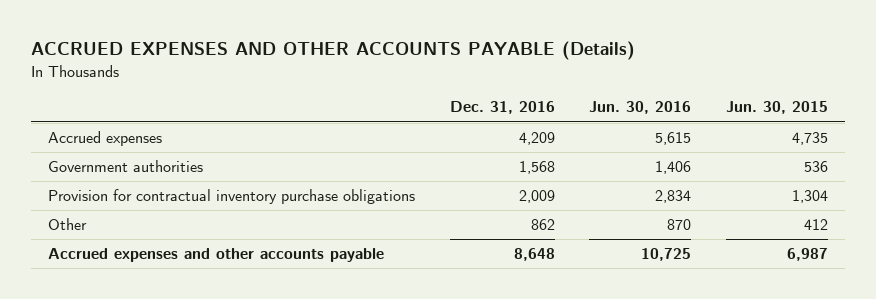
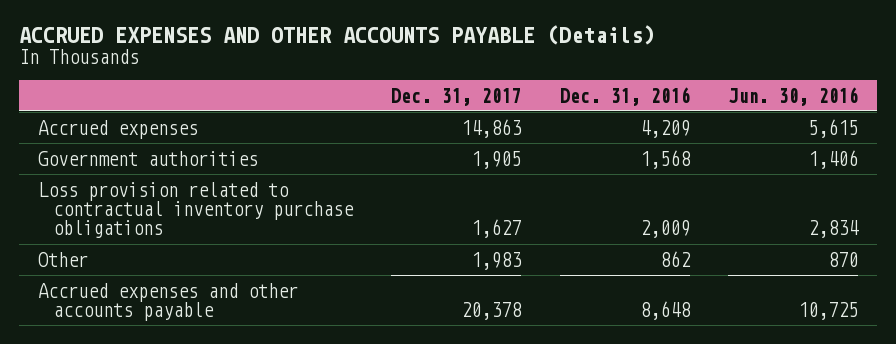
[725,101,828,115] Jun. 30, 2015 -> none
none -> [391,87,522,106] Dec. 31, 2017
[48,189,416,205] Provision for contractual inventory purchase obligations -> [37,181,354,239] Loss provision related to contractual inventory purchase obligations

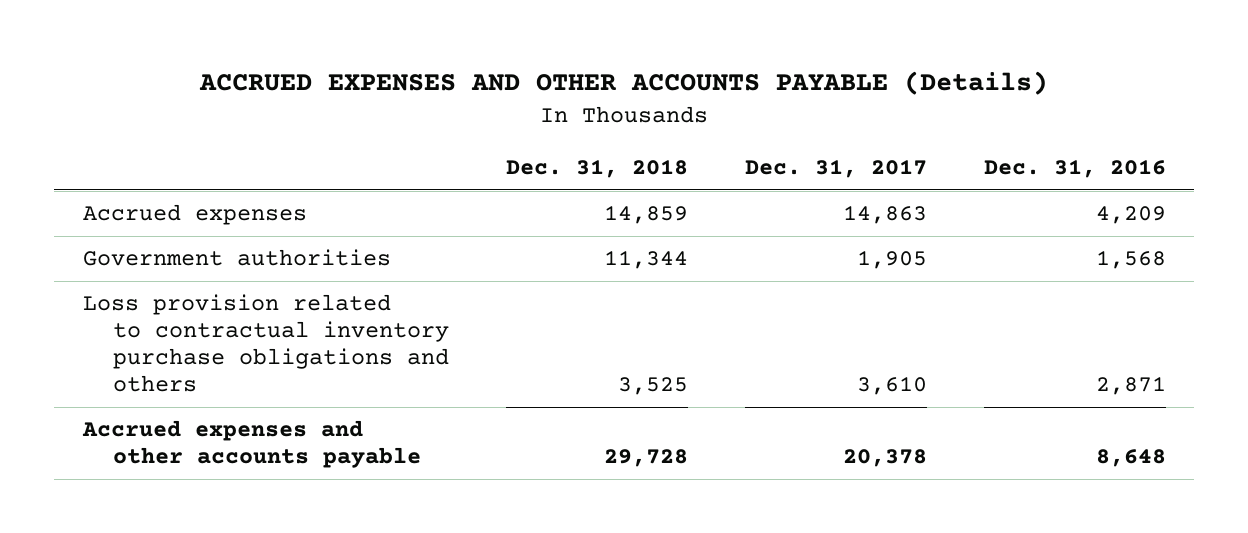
[728,86,859,106] Jun. 30, 2016 -> none
none -> [506,159,689,179] Dec. 31, 2018
[37,251,88,267] Other -> none
[37,181,354,239] Loss provision related to contractual inventory purchase obligations -> [82,294,450,393] Loss provision related to contractual inventory purchase obligations and others
[471,219,522,239] 1,627 -> [857,376,928,396] 3,610
[639,220,690,239] 2,009 -> [1095,376,1166,396] 2,871

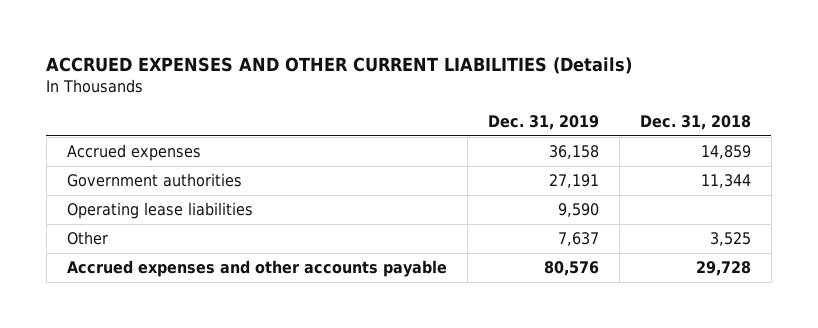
[199,71,1049,96] ACCRUED EXPENSES AND OTHER ACCOUNTS PAYABLE (Details) -> [46,56,633,74] ACCRUED EXPENSES AND OTHER CURRENT LIABILITIES (Details)
[745,159,928,179] Dec. 31, 2017 -> none
[983,159,1166,179] Dec. 31, 2016 -> none
none -> [487,115,599,131] Dec. 31, 2019
none -> [66,202,253,220] Operating lease liabilities
[82,294,450,393] Loss provision related to contractual inventory purchase obligations and others -> [66,231,108,246] Other

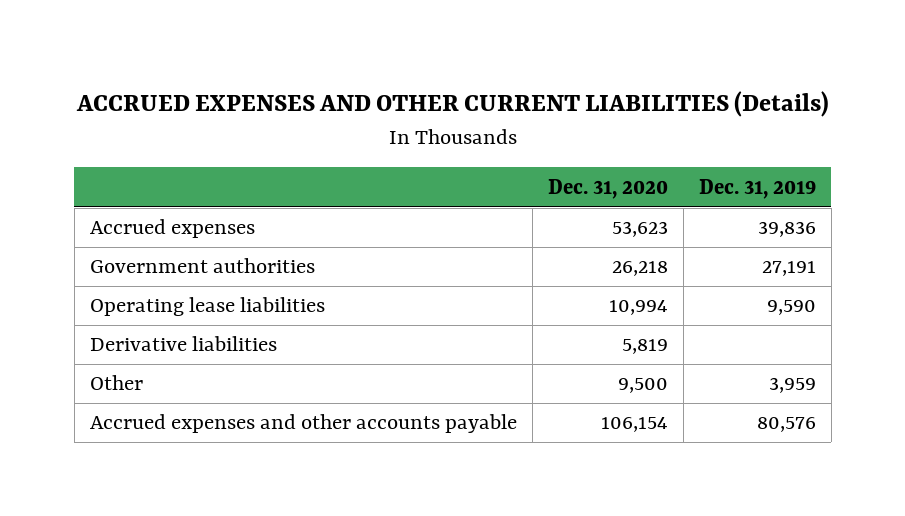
[639,115,751,131] Dec. 31, 2018 -> none
none -> [547,178,668,199] Dec. 31, 2020
[548,145,599,160] 36,158 -> [757,221,816,238] 39,836
none -> [89,336,277,352] Derivative liabilities
[557,232,599,247] 7,637 -> [768,377,816,394] 3,959

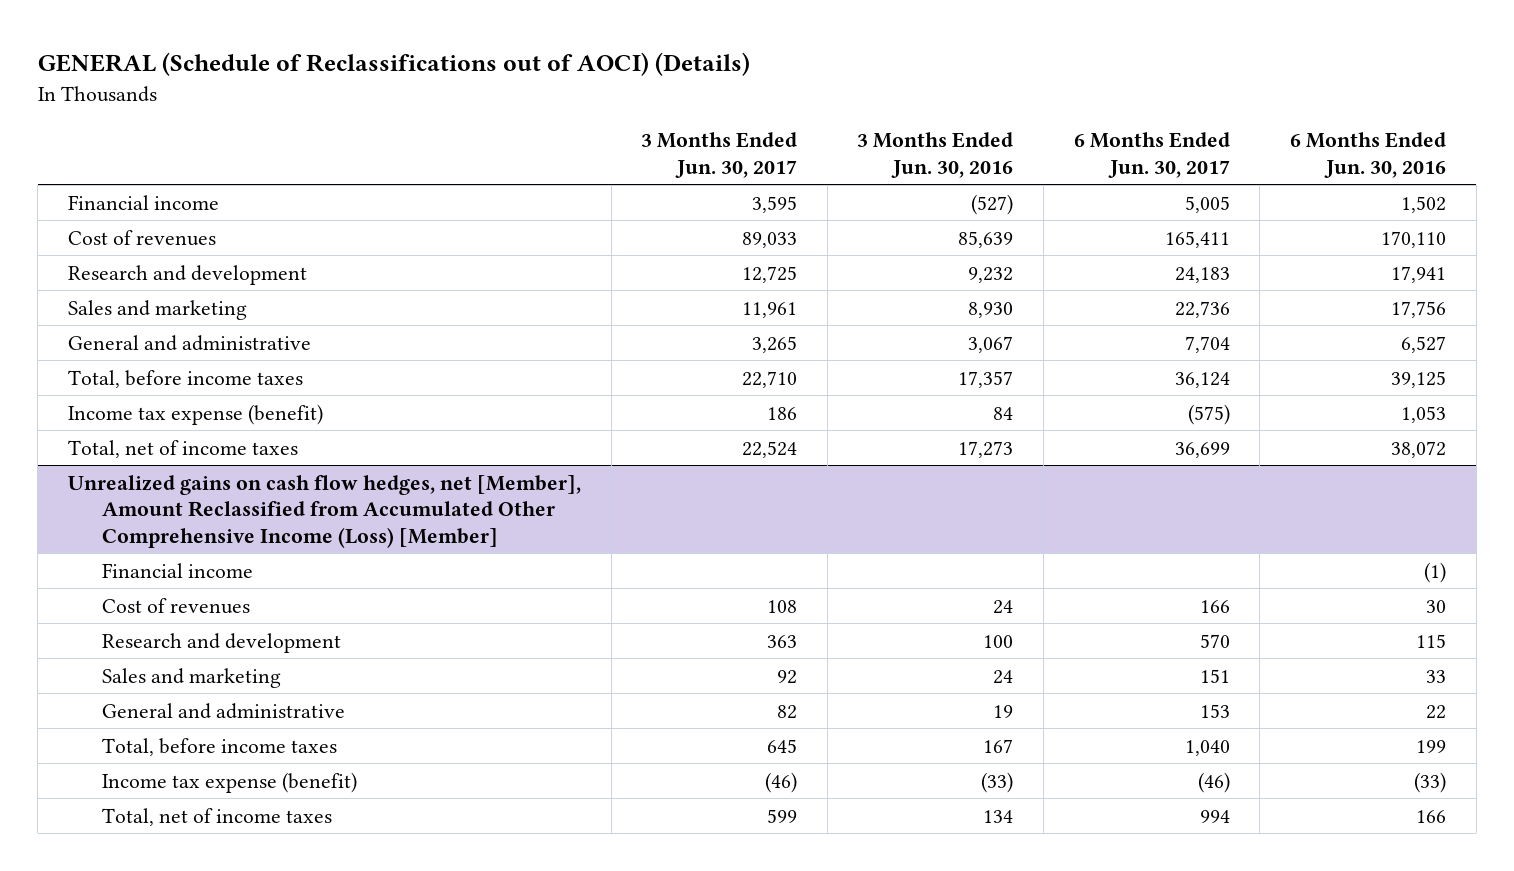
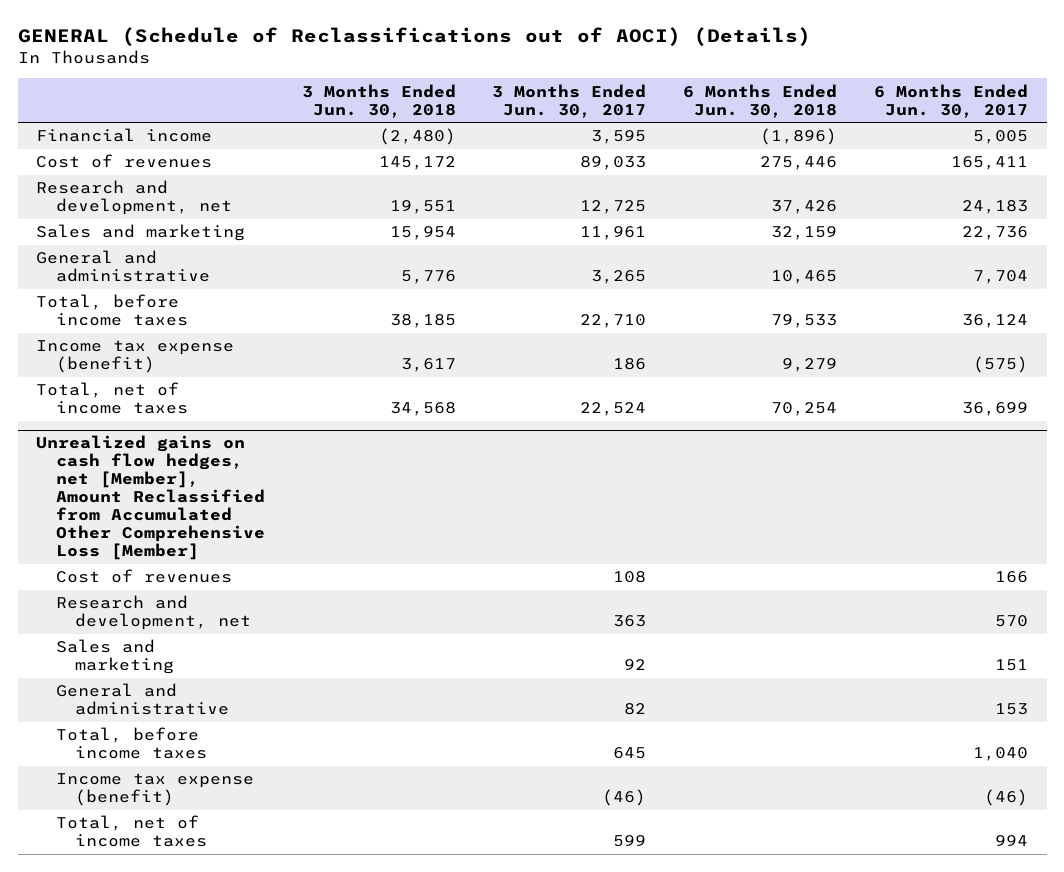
[857,132,1014,178] 3 Months Ended Jun. 30, 2016 -> none
[1289,132,1446,178] 6 Months Ended Jun. 30, 2016 -> none
none -> [301,83,456,118] 3 Months Ended Jun. 30, 2018
none -> [683,83,838,118] 6 Months Ended Jun. 30, 2018
[67,264,307,285] Research and development -> [36,180,232,216] Research and development, net
[101,562,253,578] Financial income -> none
[67,474,581,548] Unrealized gains on cash flow hedges, net [Member], Amount Reclassified from Accumulated Other Comprehensive Income (Loss) [Member] -> [36,435,265,561] Unrealized gains on cash flow hedges, net [Member], Amount Reclassified from Accumulated Other Comprehensive Loss [Member]
[101,632,341,653] Research and development -> [55,595,251,631] Research and development, net

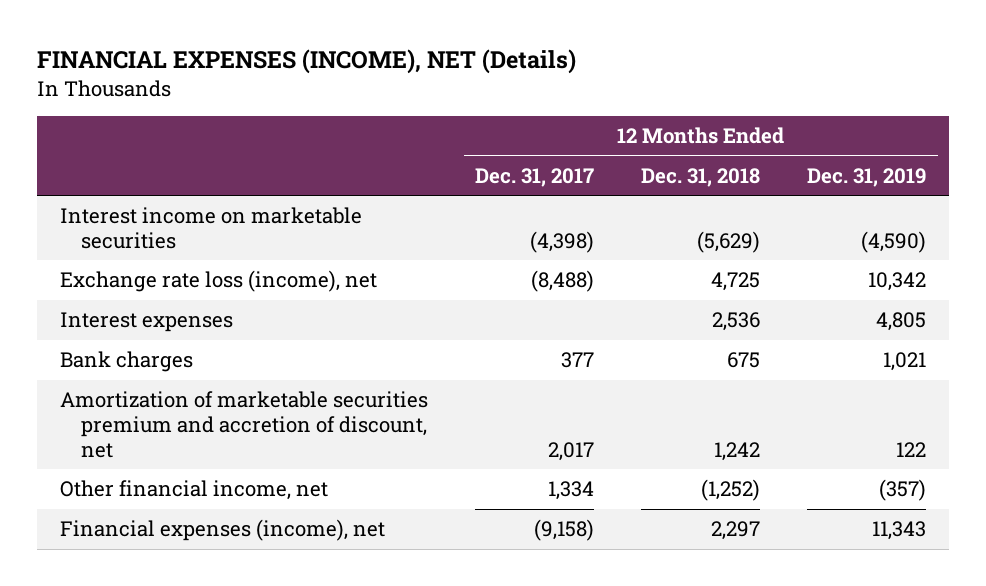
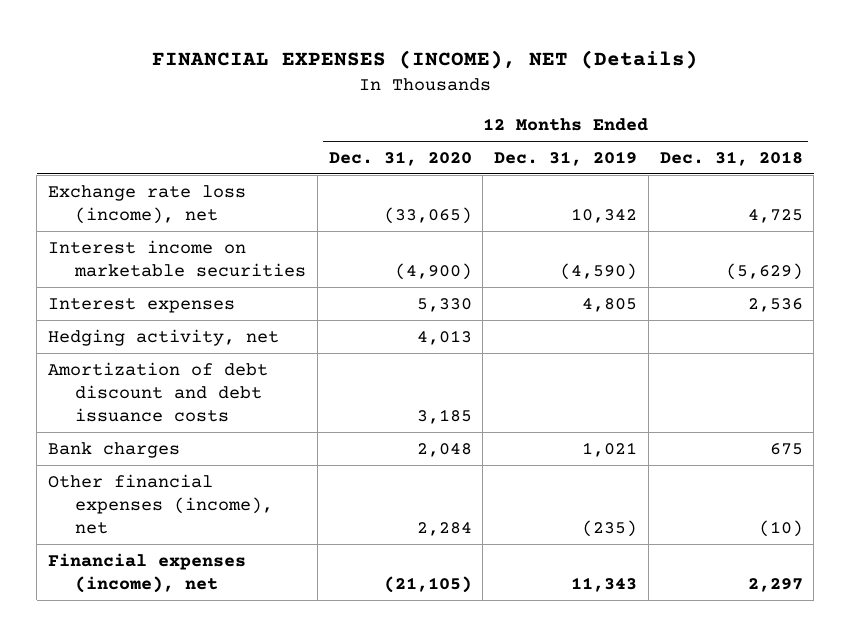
[475,167,595,187] Dec. 31, 2017 -> none
none -> [328,150,472,166] Dec. 31, 2020
[60,207,363,249] Interest income on marketable securities -> [48,239,307,278] Interest income on marketable securities
none -> [48,328,280,346] Hedging activity, net
none -> [48,361,269,423] Amortization of debt discount and debt issuance costs
[60,391,429,458] Amortization of marketable securities premium and accretion of discount, net -> none
[60,480,329,501] Other financial income, net -> [48,473,274,535] Other financial expenses (income), net
[701,479,761,502] (1,252) -> [758,520,803,538] (10)
[879,479,927,502] (357) -> [582,520,638,538] (235)

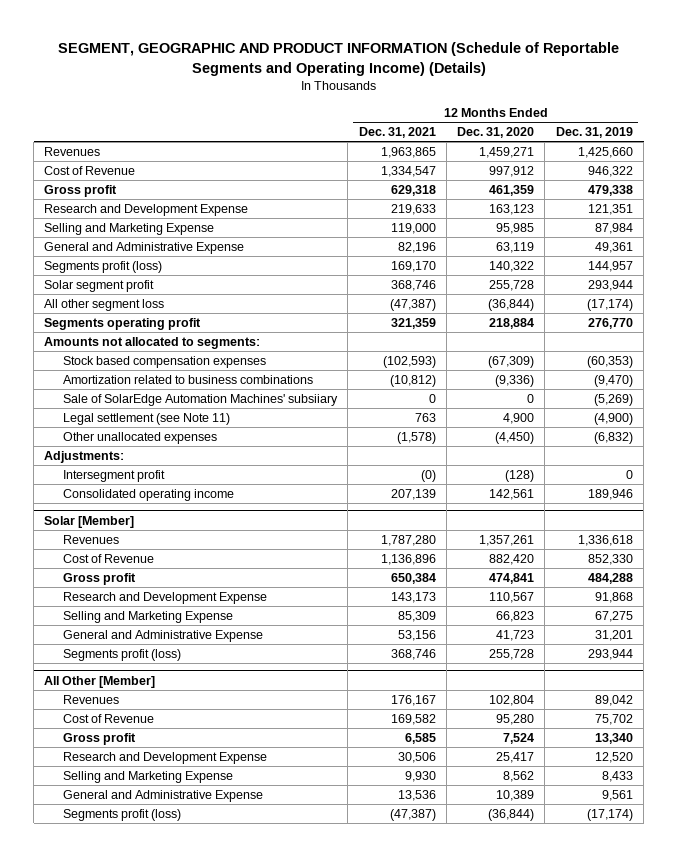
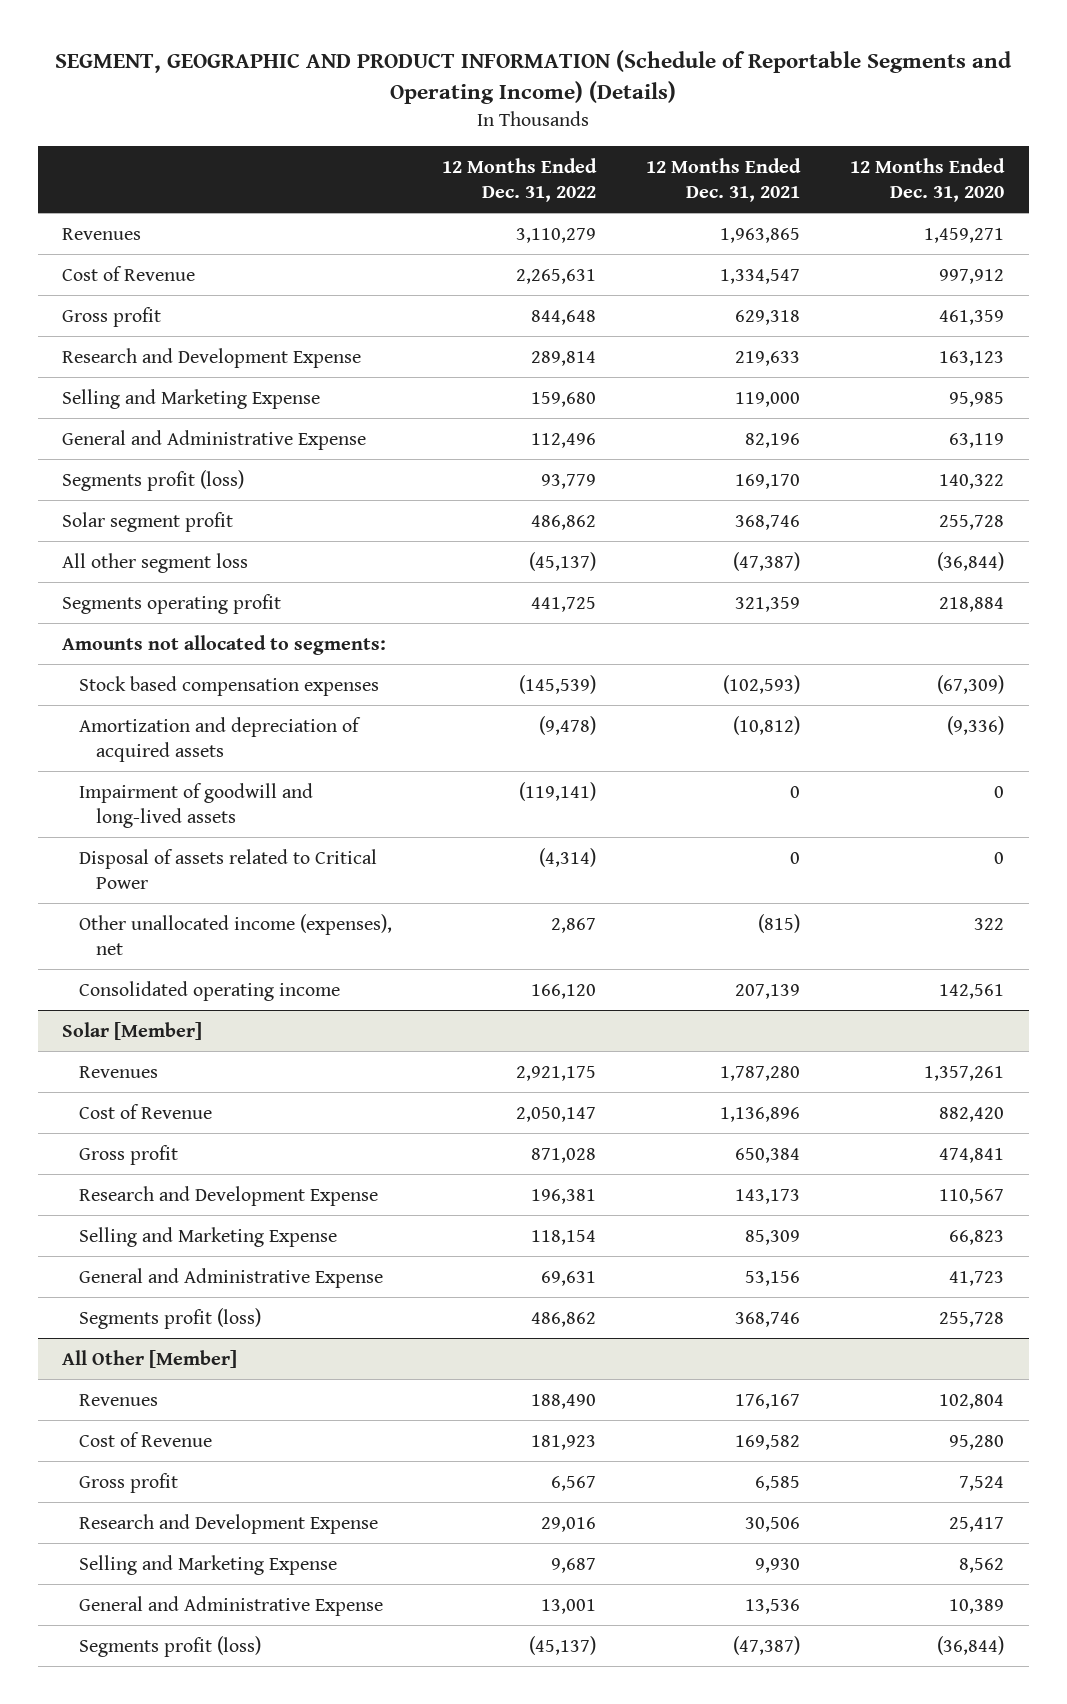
[555,126,633,138] Dec. 31, 2019 -> none
none -> [442,157,598,202] 12 Months Ended Dec. 31, 2022
[63,393,339,406] Sale of SolarEdge Automation Machines' subsiiary -> none
[63,412,231,425] Legal settlement (see Note 11) -> none
[44,450,125,463] Adjustments: -> none
[63,469,166,482] Intersegment profit -> none
[63,374,314,384] Amortization related to business combinations -> [79,716,362,762] Amortization and depreciation of acquired assets
none -> [79,782,314,828] Impairment of goodwill and long-lived assets
none -> [79,848,378,889] Disposal of assets related to Critical Power
[63,431,218,444] Other unallocated expenses -> [79,913,393,955] Other unallocated income (expenses), net
[396,431,436,444] (1,578) -> [758,913,801,933] (815)
[495,431,535,444] (4,450) -> [974,917,1005,930] 322

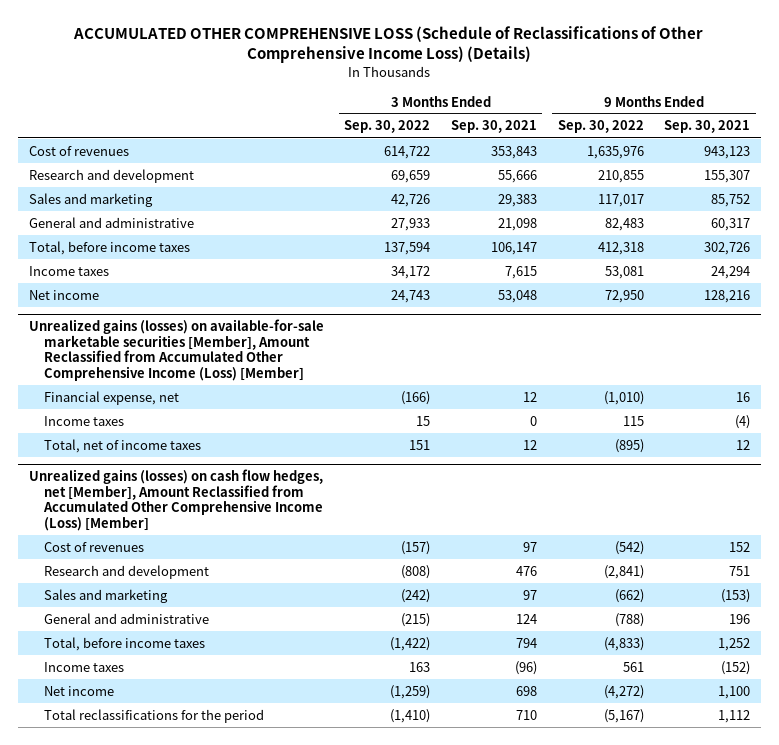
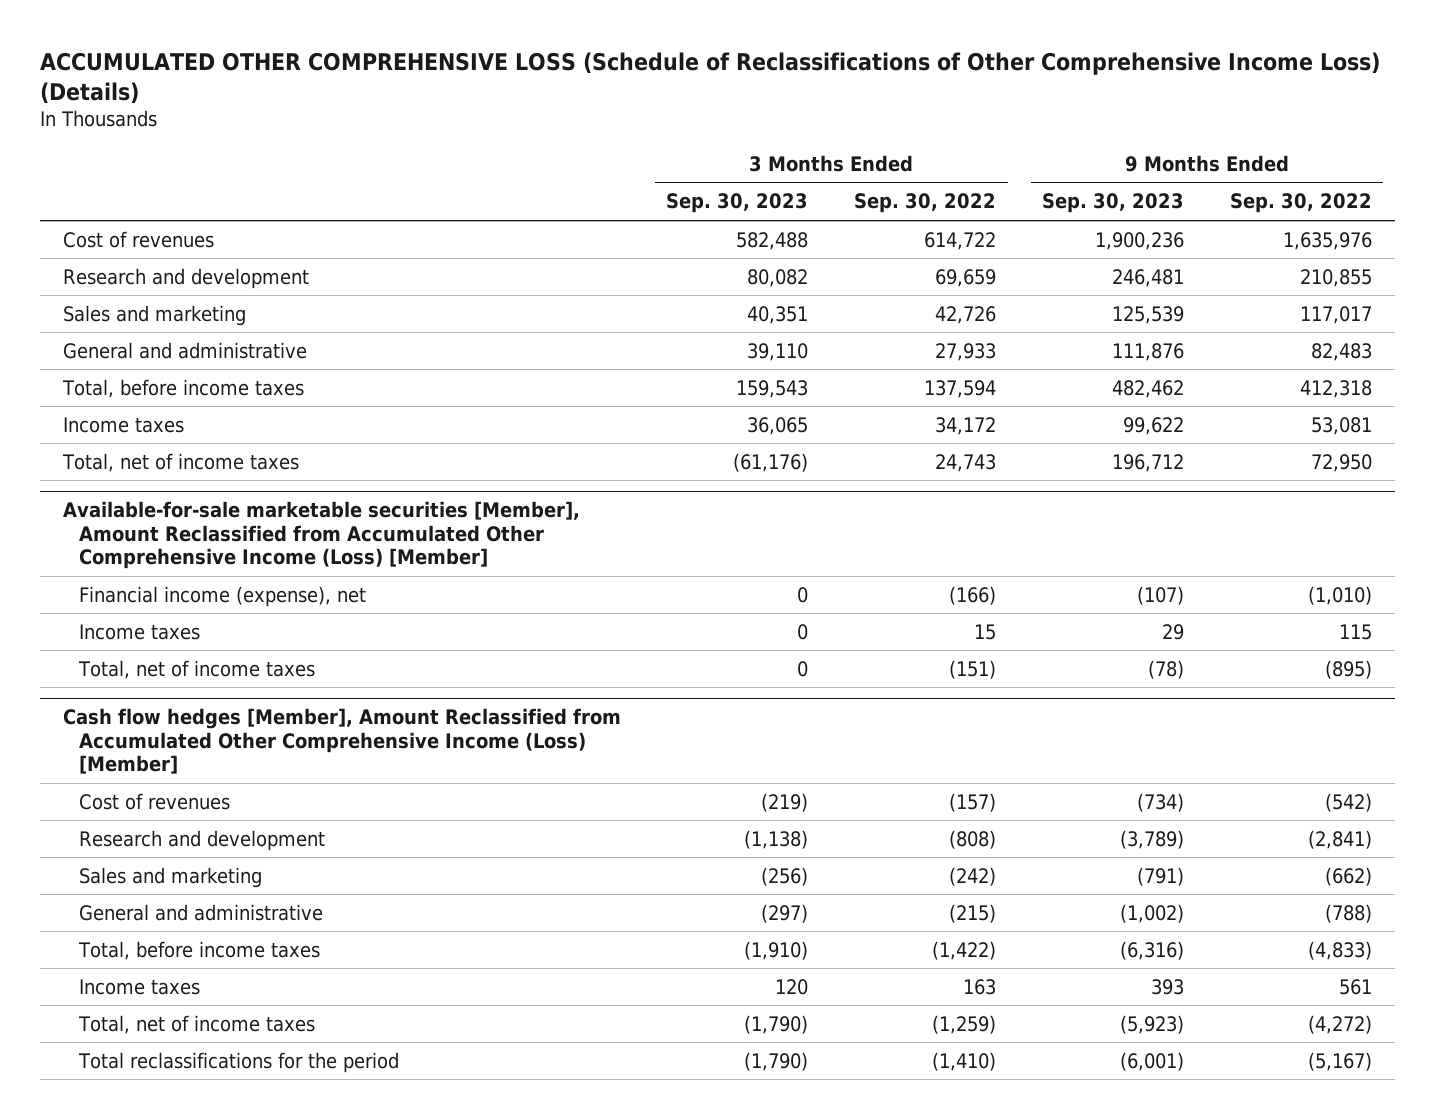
[450,120,537,134] Sep. 30, 2021 -> none
[664,120,751,134] Sep. 30, 2021 -> none
none -> [666,193,809,214] Sep. 30, 2023
none -> [1042,193,1185,214] Sep. 30, 2023
[28,289,99,300] Net income -> [61,452,299,472] Total, net of income taxes
[28,319,324,381] Unrealized gains (losses) on available-for-sale marketable securities [Member], Amount Reclassified from Accumulated Other Comprehensive Income (Loss) [Member] -> [62,501,580,570] Available-for-sale marketable securities [Member], Amount Reclassified from Accumulated Other Comprehensive Income (Loss) [Member]
[43,390,179,405] Financial expense, net -> [79,585,367,607] Financial income (expense), net
[409,439,431,450] 151 -> [949,659,997,679] (151)
[28,469,323,531] Unrealized gains (losses) on cash flow hedges, net [Member], Amount Reclassified from Accumulated Other Comprehensive Income (Loss) [Member] -> [62,708,621,775] Cash flow hedges [Member], Amount Reclassified from Accumulated Other Comprehensive Income (Loss) [Member]
[43,685,114,696] Net income -> [78,1014,316,1034] Total, net of income taxes

